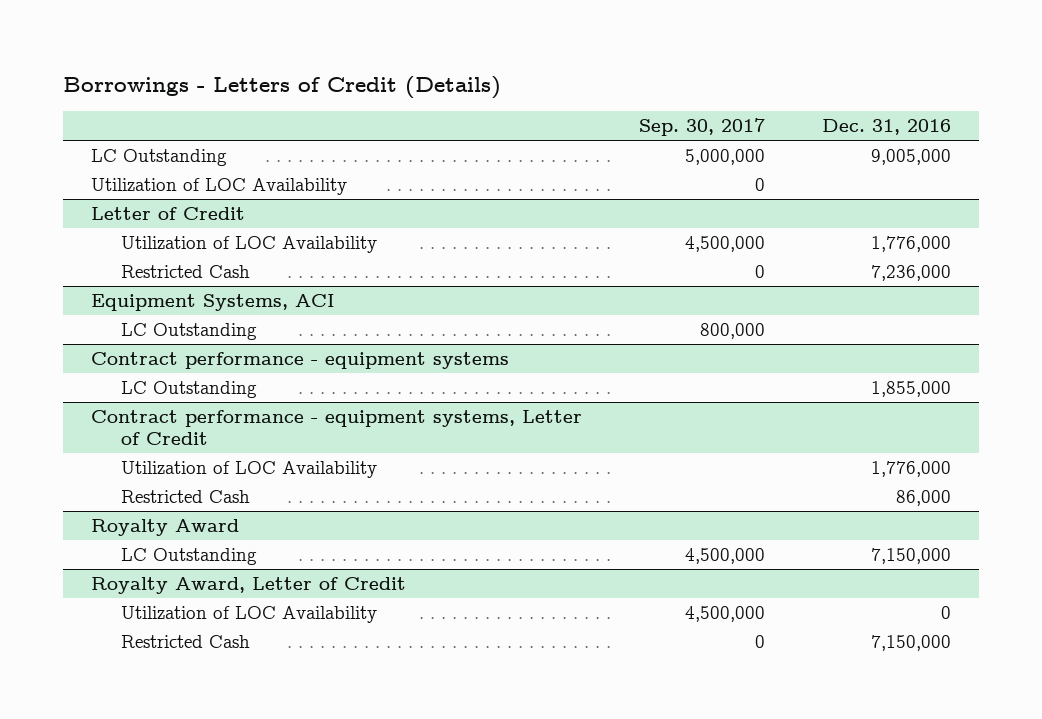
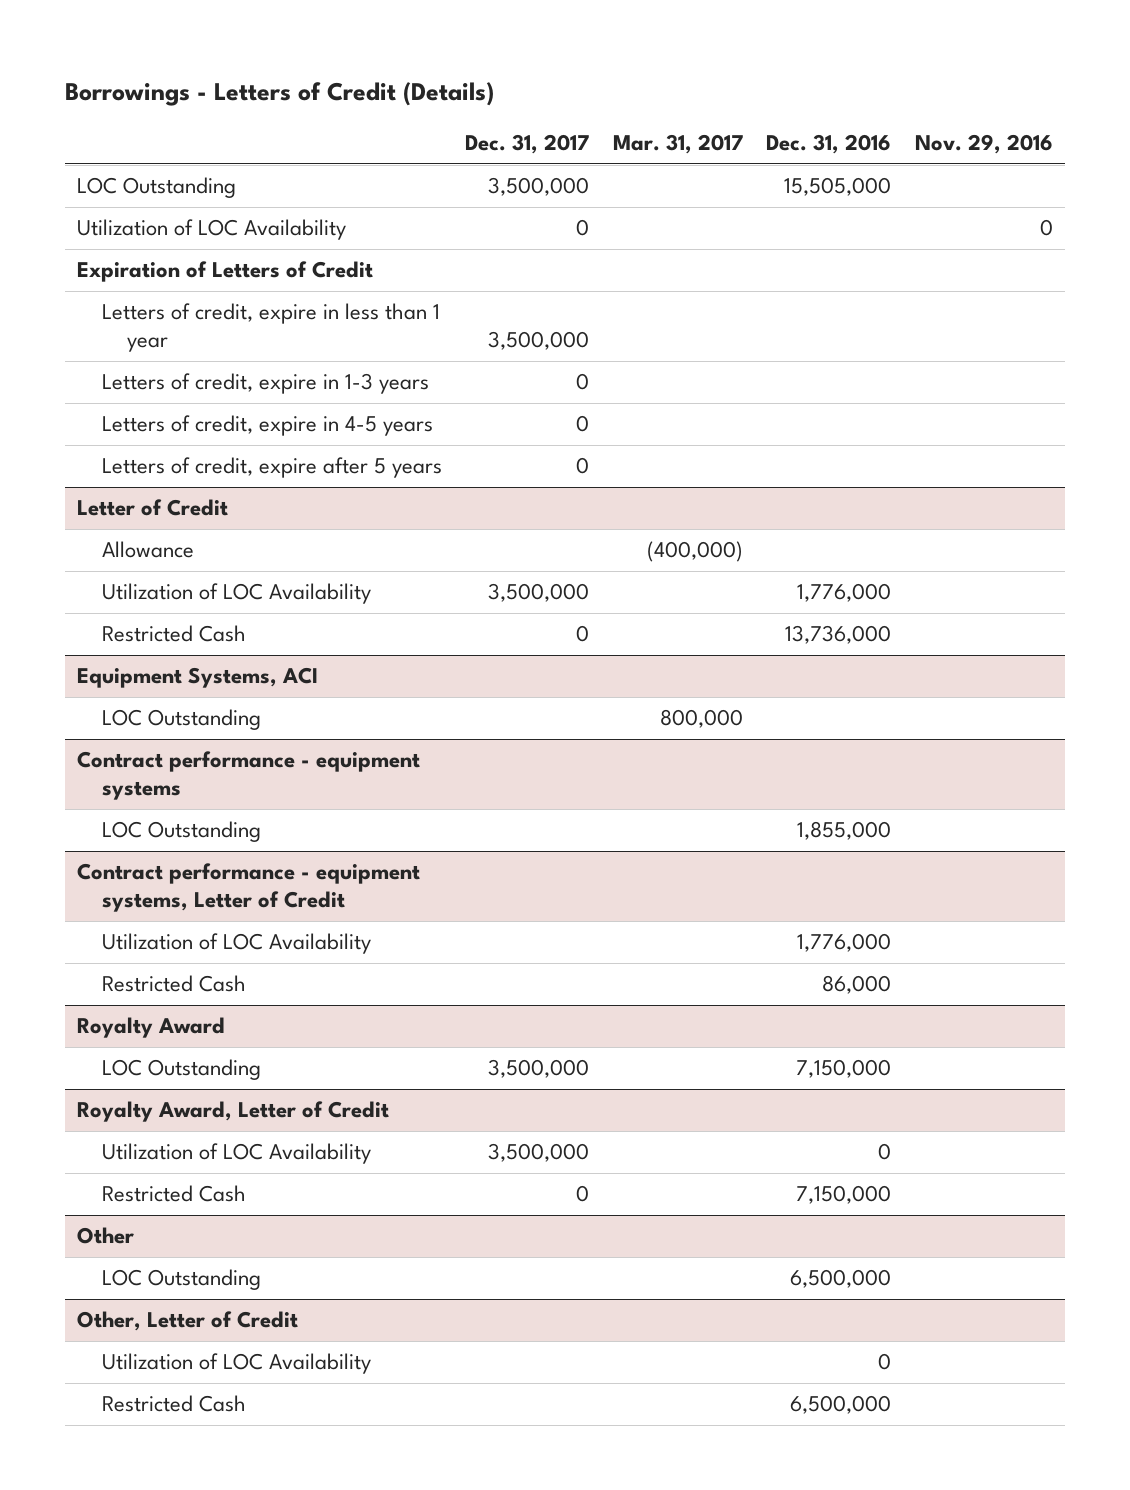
[639,118,766,137] Sep. 30, 2017 -> none
none -> [465,134,590,155] Dec. 31, 2017
none -> [612,134,743,155] Mar. 31, 2017
none -> [914,134,1053,155] Nov. 29, 2016
[91,149,228,167] LC Outstanding -> [76,177,236,199] LOC Outstanding
[870,149,951,166] 9,005,000 -> [784,177,892,197] 15,505,000
none -> [76,261,373,283] Expiration of Letters of Credit
none -> [101,303,440,353] Letters of credit, expire in less than 1 year
none -> [101,373,429,395] Letters of credit, expire in 1-3 years
none -> [101,415,433,437] Letters of credit, expire in 4-5 years
none -> [101,457,442,479] Letters of credit, expire after 5 years
none -> [101,541,194,559] Allowance
[870,265,951,282] 7,236,000 -> [785,625,892,645] 13,736,000
[121,323,258,341] LC Outstanding -> [101,709,261,731] LOC Outstanding
[121,381,258,399] LC Outstanding -> [101,821,261,843] LOC Outstanding
[121,548,258,566] LC Outstanding -> [101,1059,261,1081] LOC Outstanding
none -> [76,1227,134,1245] Other
none -> [101,1269,261,1291] LOC Outstanding
none -> [76,1311,298,1332] Other, Letter of Credit
none -> [101,1353,371,1375] Utilization of LOC Availability
none -> [101,1395,246,1413] Restricted Cash

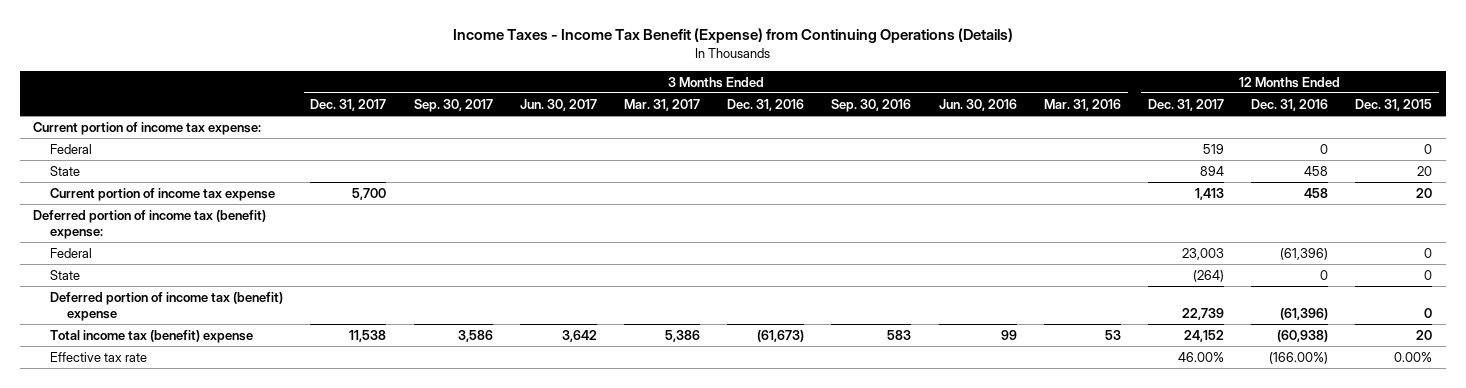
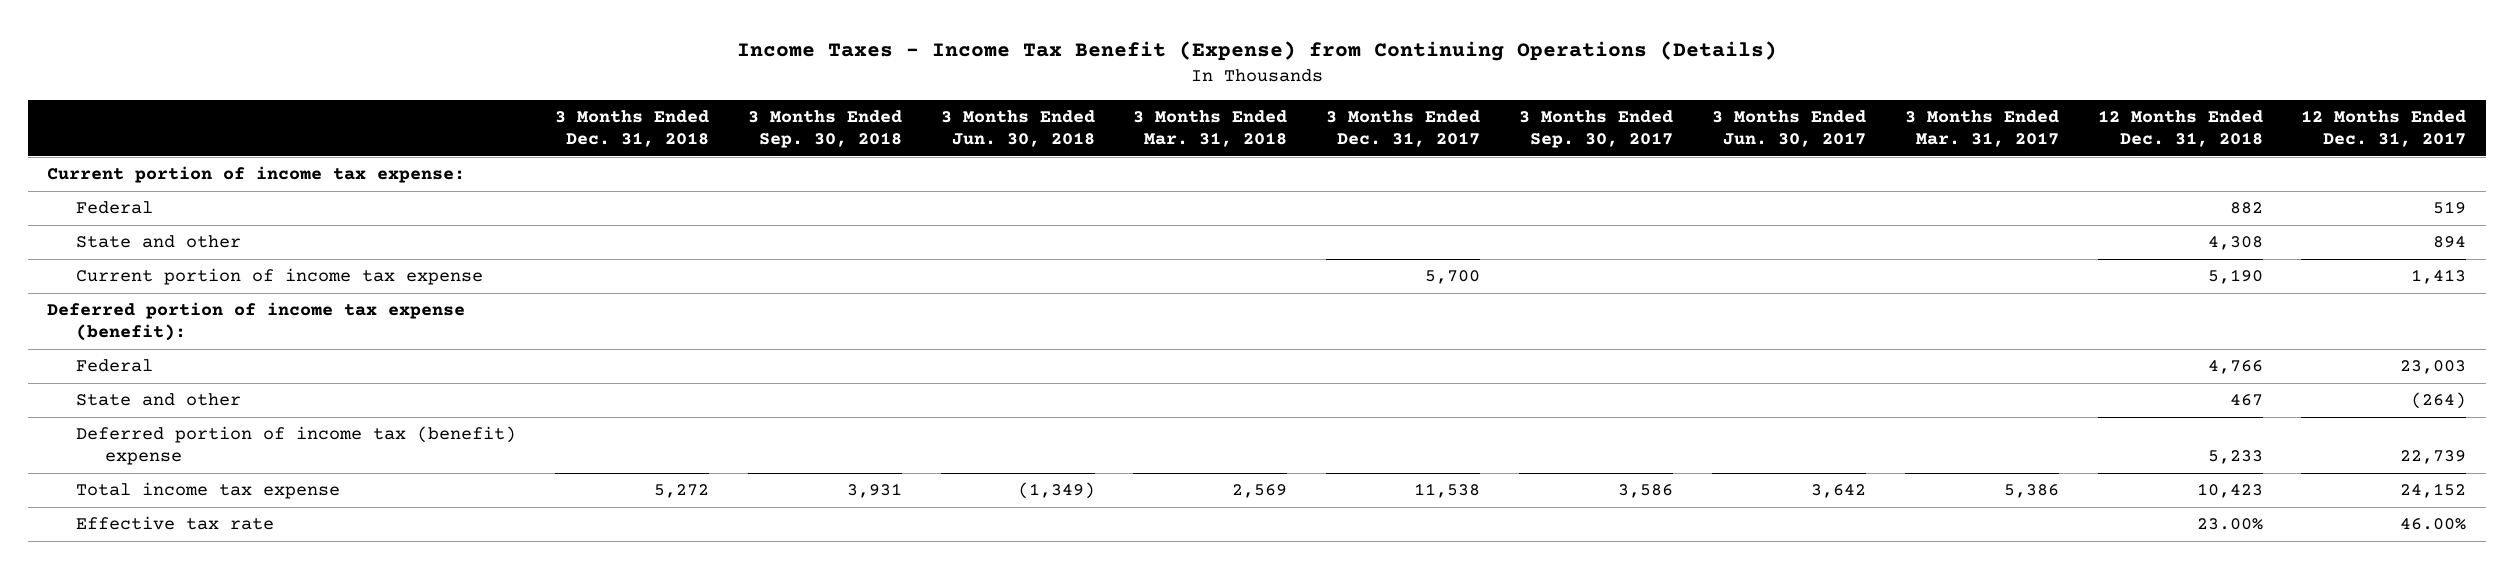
[727,98,805,111] Dec. 31, 2016 -> none
[831,98,912,112] Sep. 30, 2016 -> none
[938,98,1017,111] Jun. 30, 2016 -> none
[1043,98,1121,111] Mar. 31, 2016 -> none
[1251,98,1329,111] Dec. 31, 2016 -> none
[1355,98,1433,111] Dec. 31, 2015 -> none
none -> [554,110,709,148] 3 Months Ended Dec. 31, 2018
none -> [747,110,902,149] 3 Months Ended Sep. 30, 2018
none -> [940,110,1095,148] 3 Months Ended Jun. 30, 2018
none -> [1133,110,1288,148] 3 Months Ended Mar. 31, 2018
none -> [2097,110,2263,148] 12 Months Ended Dec. 31, 2018
[50,165,81,176] State -> [76,235,242,249] State and other
[33,209,267,239] Deferred portion of income tax (benefit) expense: -> [47,302,466,342] Deferred portion of income tax expense (benefit):
[50,269,81,280] State -> [76,393,242,407] State and other
[50,329,254,343] Total income tax (benefit) expense -> [76,482,341,500] Total income tax expense

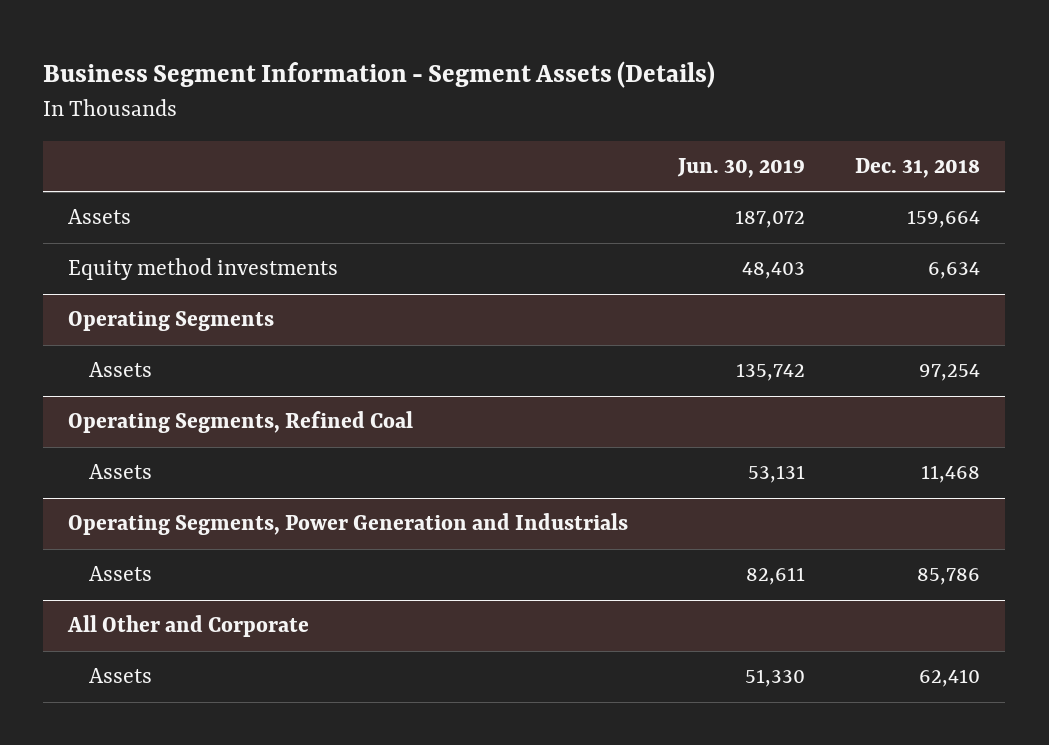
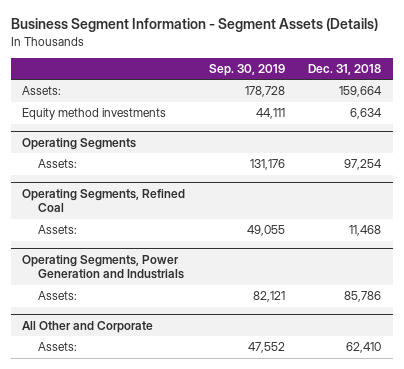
[677,157,806,178] Jun. 30, 2019 -> none
none -> [208,63,285,76] Sep. 30, 2019
[68,209,132,225] Assets -> [22,86,62,96] Assets:
[89,362,153,378] Assets -> [38,159,78,169] Assets:
[89,464,153,480] Assets -> [38,225,78,235] Assets:
[89,566,153,582] Assets -> [38,291,78,301] Assets:
[89,668,153,684] Assets -> [38,342,78,352] Assets:

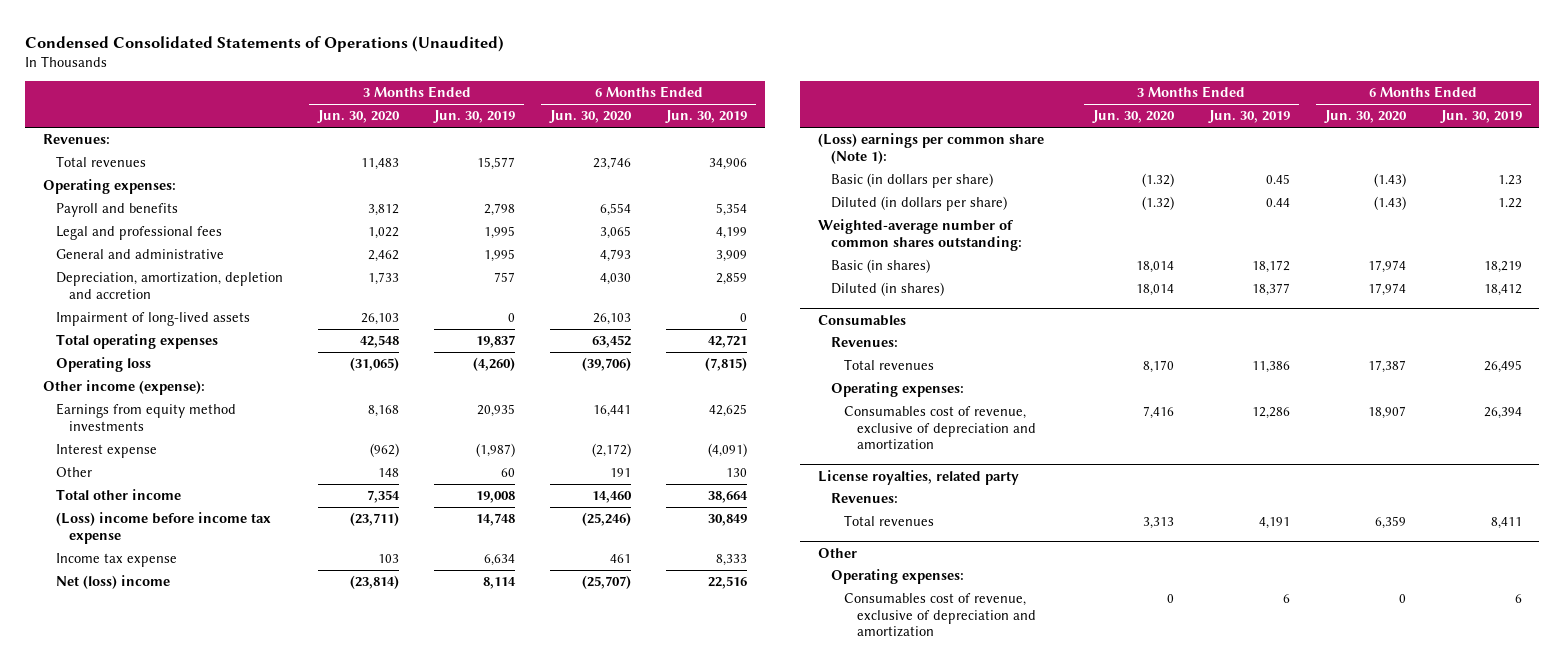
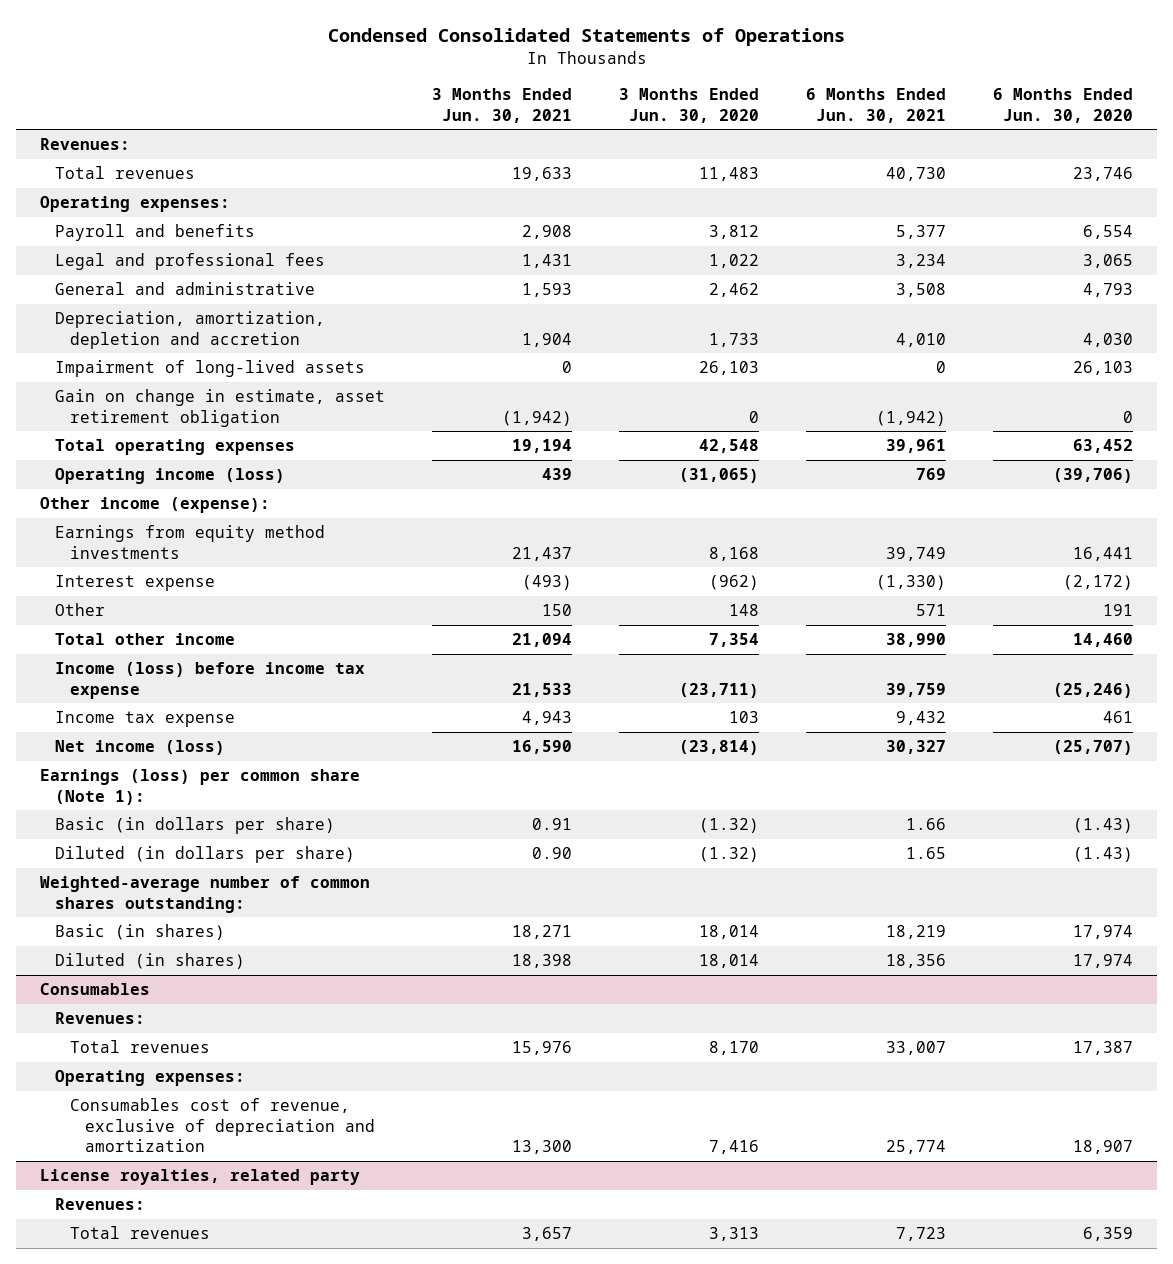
[25,35,505,52] Condensed Consolidated Statements of Operations (Unaudited) -> [327,27,845,46] Condensed Consolidated Statements of Operations
[433,110,516,124] Jun. 30, 2019 -> none
[665,110,748,124] Jun. 30, 2019 -> none
none -> [431,88,572,123] 3 Months Ended Jun. 30, 2021
none -> [806,88,947,123] 6 Months Ended Jun. 30, 2021
none -> [54,389,385,427] Gain on change in estimate, asset retirement obligation
[55,357,151,373] Operating loss -> [54,468,285,485] Operating income (loss)
[55,512,271,544] (Loss) income before income tax expense -> [54,662,365,699] Income (loss) before income tax expense
[55,575,170,590] Net (loss) income -> [54,740,225,756] Net income (loss)
[817,133,1044,164] (Loss) earnings per common share (Note 1): -> [40,769,361,805] Earnings (loss) per common share (Note 1):
[817,547,857,558] Other -> none
[830,569,964,585] Operating expenses: -> none
[843,593,1037,638] Consumables cost of revenue, exclusive of depreciation and amortization -> none

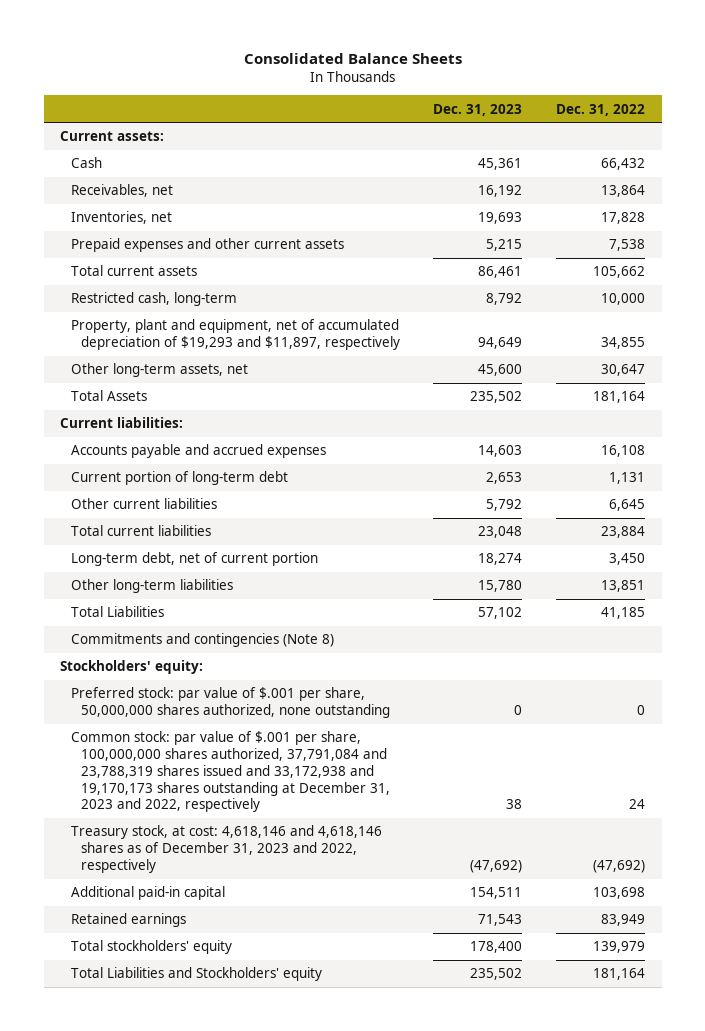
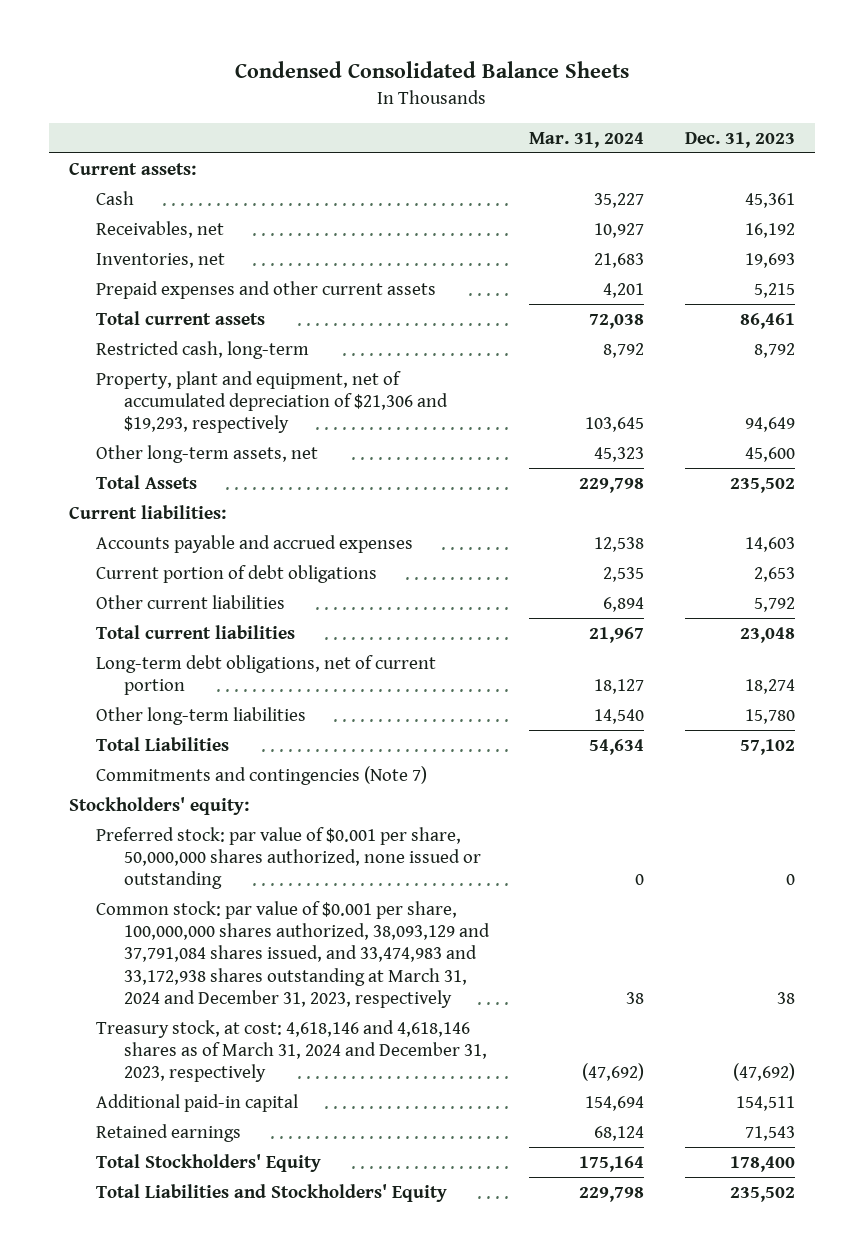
[243,53,462,65] Consolidated Balance Sheets -> [234,61,629,79] Condensed Consolidated Balance Sheets
[555,103,645,116] Dec. 31, 2022 -> none
none -> [529,131,645,148] Mar. 31, 2024
[70,319,400,351] Property, plant and equipment, net of accumulated depreciation of $19,293 and $11,897, respectively -> [96,370,448,434] Property, plant and equipment, net of accumulated depreciation of $21,306 and $19,293, respectively
[70,471,288,486] Current portion of long-term debt -> [96,564,378,583] Current portion of debt obligations
[70,552,318,567] Long-term debt, net of current portion -> [96,654,437,696] Long-term debt obligations, net of current portion
[70,633,334,648] Commitments and contingencies (Note 8) -> [96,765,428,785] Commitments and contingencies (Note 7)
[70,687,390,719] Preferred stock: par value of $.001 per share, 50,000,000 shares authorized, none outstanding -> [96,826,481,890] Preferred stock: par value of $0.001 per share, 50,000,000 shares authorized, none issued or outstanding
[70,731,390,813] Common stock: par value of $.001 per share, 100,000,000 shares authorized, 37,791,084 and 23,788,319 shares issued and 33,172,938 and 19,170,173 shares outstanding at December 31, 2023 and 2022, respectively -> [96,900,490,1008] Common stock: par value of $0.001 per share, 100,000,000 shares authorized, 38,093,129 and 37,791,084 shares issued, and 33,474,983 and 33,172,938 shares outstanding at March 31, 2024 and December 31, 2023, respectively
[70,825,382,873] Treasury stock, at cost: 4,618,146 and 4,618,146 shares as of December 31, 2023 and 2022, respectively -> [96,1019,487,1083] Treasury stock, at cost: 4,618,146 and 4,618,146 shares as of March 31, 2024 and December 31, 2023, respectively
[70,940,232,955] Total stockholders' equity -> [96,1153,322,1172] Total Stockholders' Equity
[70,967,322,982] Total Liabilities and Stockholders' equity -> [96,1183,448,1202] Total Liabilities and Stockholders' Equity

